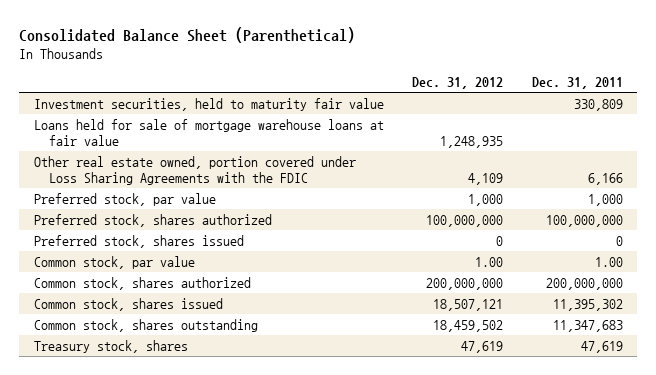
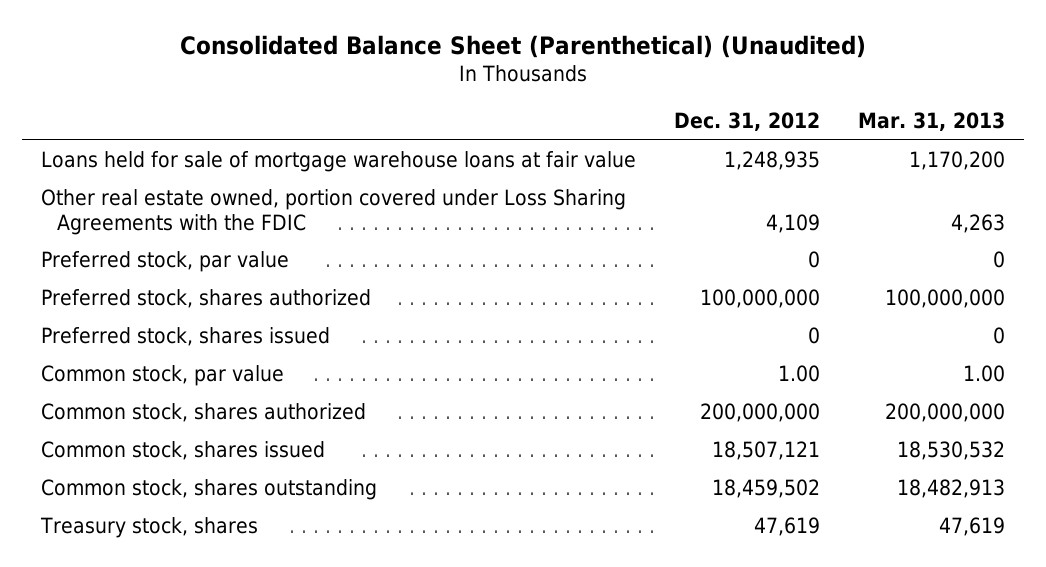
[19,27,356,44] Consolidated Balance Sheet (Parenthetical) -> [180,34,867,58] Consolidated Balance Sheet (Parenthetical) (Unaudited)
[531,77,623,90] Dec. 31, 2011 -> none
none -> [857,112,1005,132] Mar. 31, 2013
[33,97,384,111] Investment securities, held to maturity fair value -> none
[468,193,504,206] 1,000 -> [808,251,821,269] 0

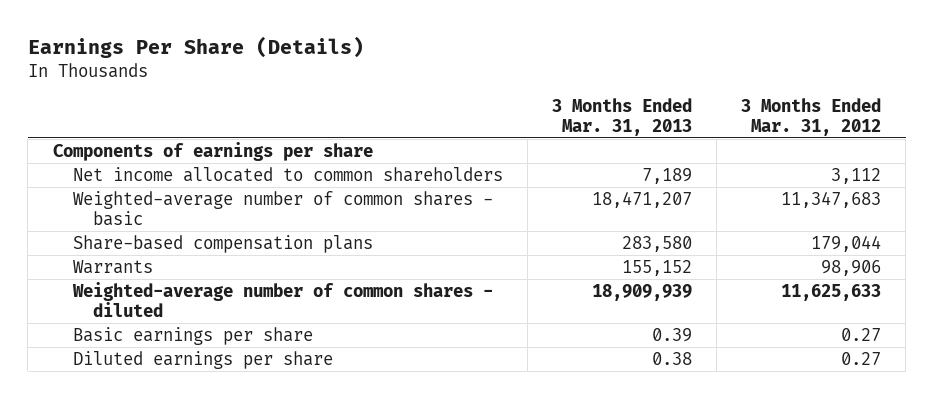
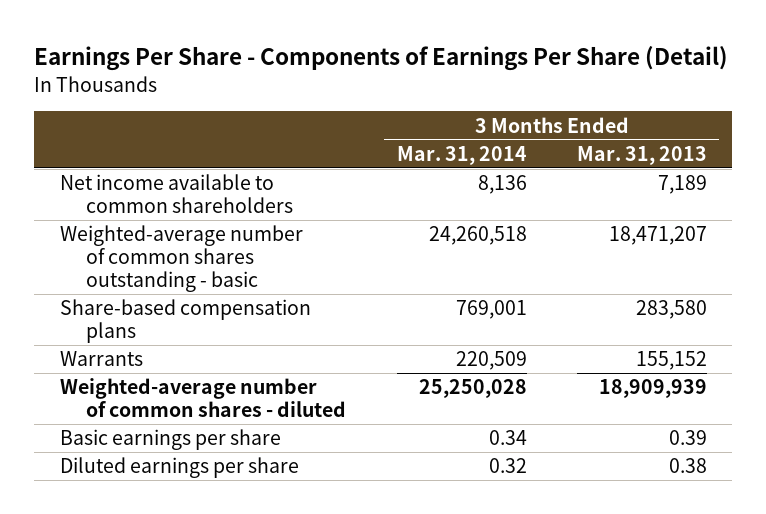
[27,36,364,59] Earnings Per Share (Details) -> [34,45,729,71] Earnings Per Share - Components of Earnings Per Share (Detail)
[741,97,882,136] 3 Months Ended Mar. 31, 2012 -> none
none -> [396,145,527,165] Mar. 31, 2014
[52,141,373,161] Components of earnings per share -> none
[72,166,503,182] Net income allocated to common shareholders -> [59,174,294,214] Net income available to common shareholders
[72,190,493,226] Weighted-average number of common shares - basic -> [59,225,303,292] Weighted-average number of common shares outstanding - basic

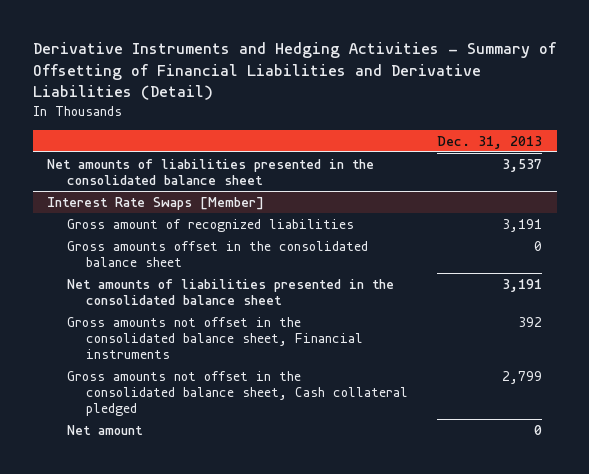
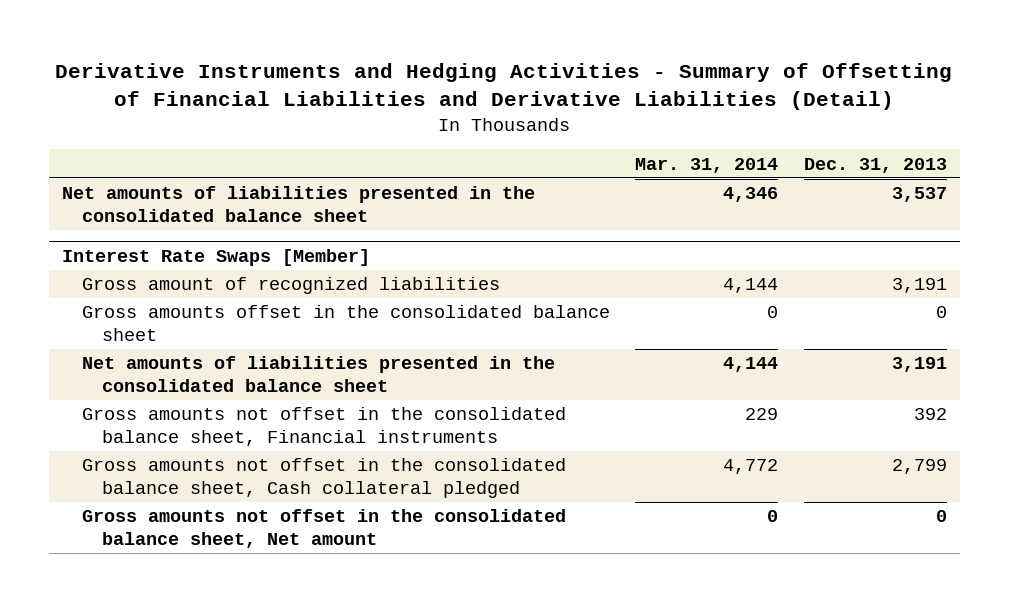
none -> [635,157,779,173] Mar. 31, 2014
[66,424,143,435] Net amount -> [81,509,566,549] Gross amounts not offset in the consolidated balance sheet, Net amount

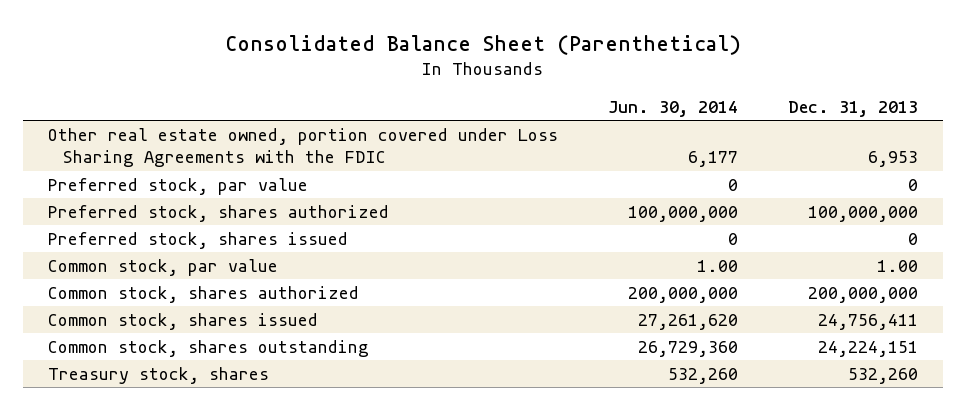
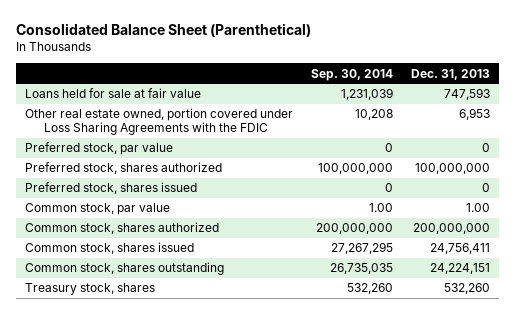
[607,100,738,117] Jun. 30, 2014 -> none
none -> [310,68,393,81] Sep. 30, 2014
none -> [25,88,202,99] Loans held for sale at fair value

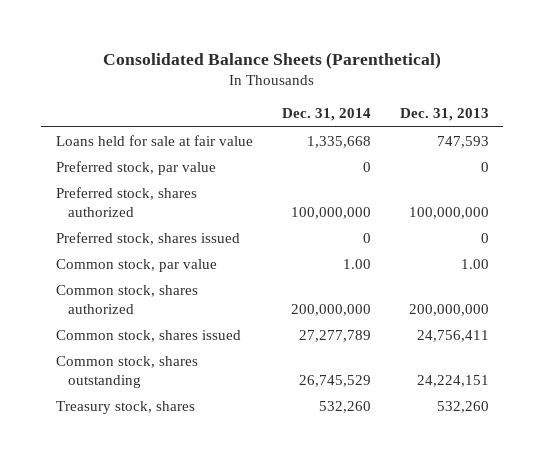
[16,22,312,37] Consolidated Balance Sheet (Parenthetical) -> [103,51,442,69] Consolidated Balance Sheets (Parenthetical)
[310,68,393,81] Sep. 30, 2014 -> none
none -> [281,108,371,122] Dec. 31, 2014
[25,108,294,136] Other real estate owned, portion covered under Loss Sharing Agreements with the FDIC -> none

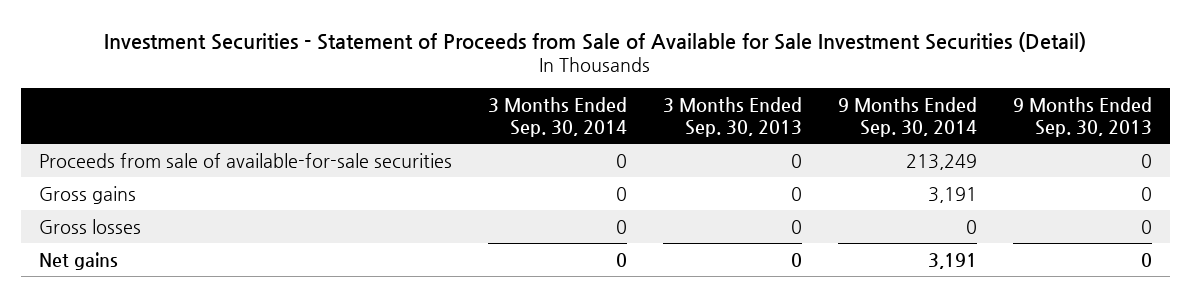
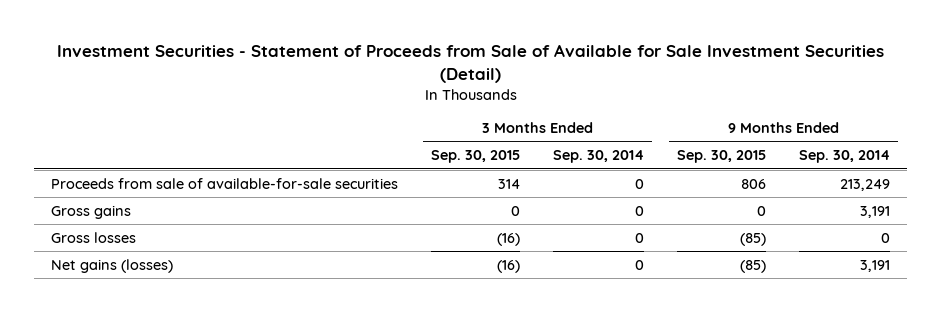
[662,96,802,138] 3 Months Ended Sep. 30, 2013 -> none
[1012,96,1152,138] 9 Months Ended Sep. 30, 2013 -> none
none -> [431,150,521,164] Sep. 30, 2015
none -> [677,150,767,164] Sep. 30, 2015
[38,251,118,270] Net gains -> [51,258,174,273] Net gains (losses)

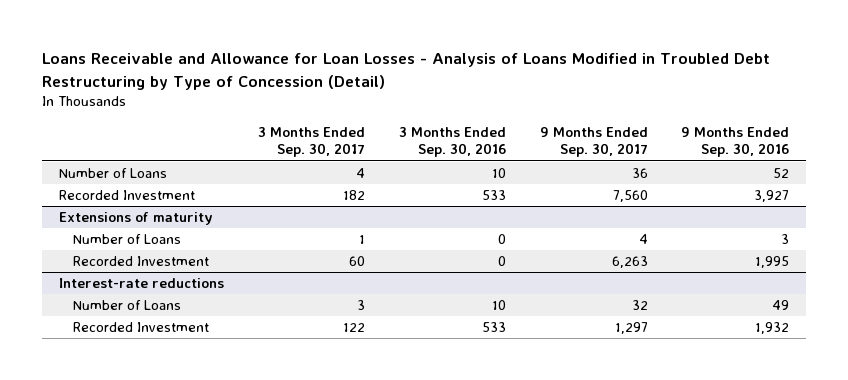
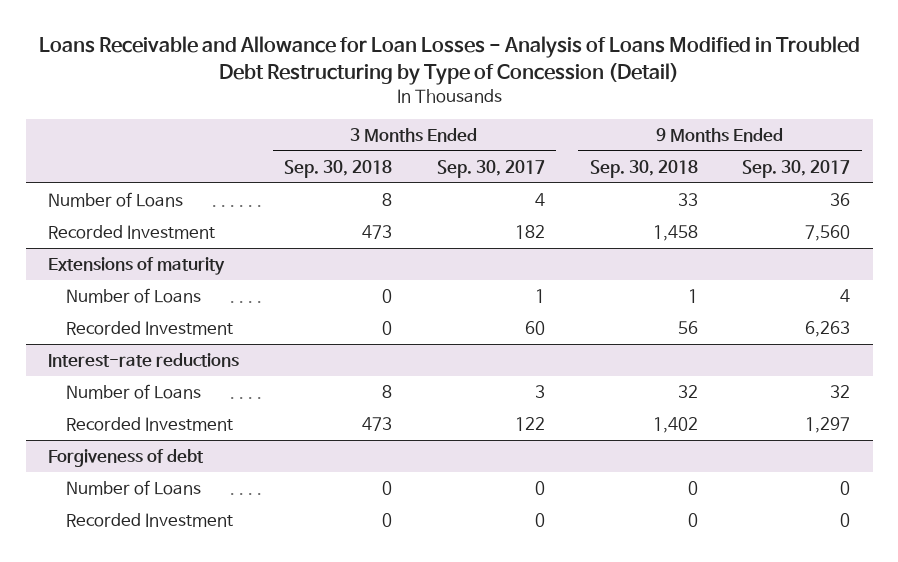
[398,126,506,158] 3 Months Ended Sep. 30, 2016 -> none
[681,126,790,158] 9 Months Ended Sep. 30, 2016 -> none
none -> [283,160,392,179] Sep. 30, 2018
none -> [589,160,698,179] Sep. 30, 2018
none -> [48,449,205,468] Forgiveness of debt
none -> [65,480,201,496] Number of Loans
none -> [65,513,233,528] Recorded Investment

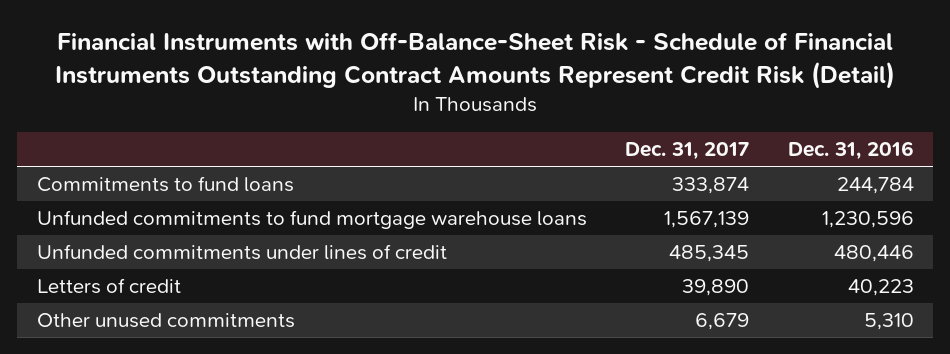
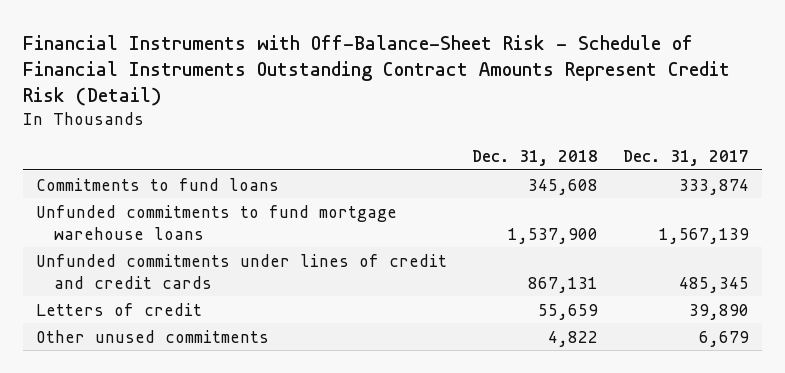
[787,141,914,161] Dec. 31, 2016 -> none
none -> [471,149,598,166] Dec. 31, 2018
[36,244,447,261] Unfunded commitments under lines of credit -> [35,253,447,289] Unfunded commitments under lines of credit and credit cards

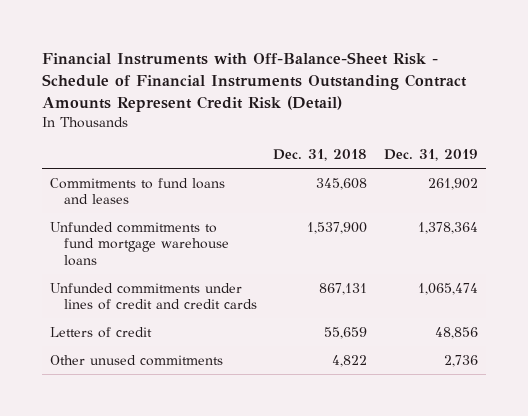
[623,149,750,166] Dec. 31, 2017 -> none
none -> [384,149,479,162] Dec. 31, 2019
[35,177,279,191] Commitments to fund loans -> [50,177,226,205] Commitments to fund loans and leases

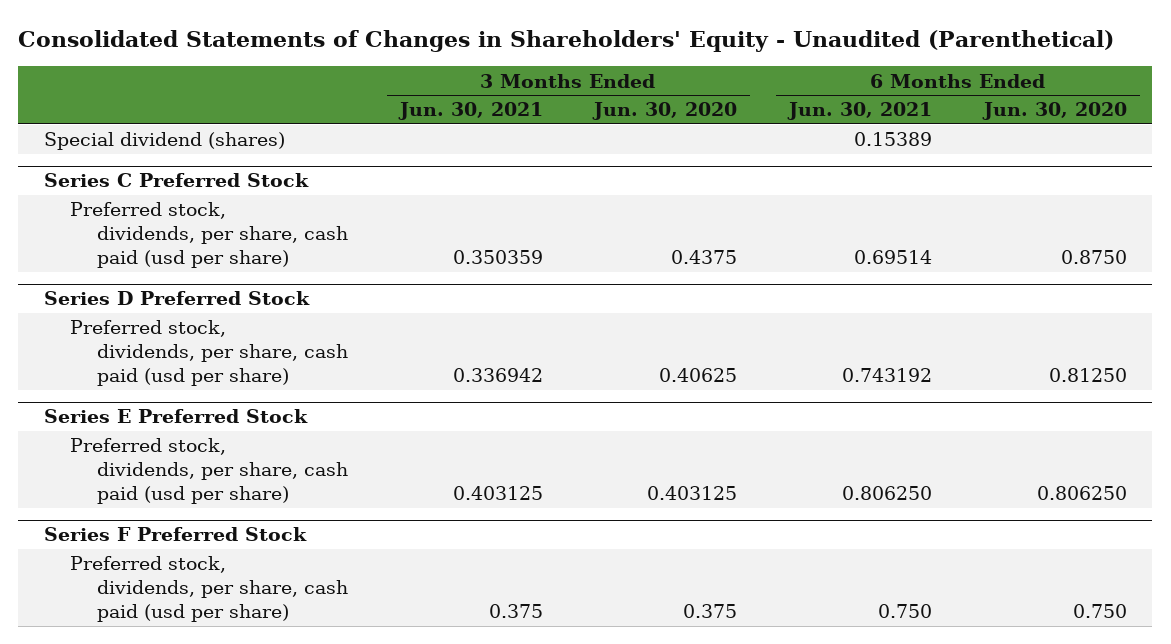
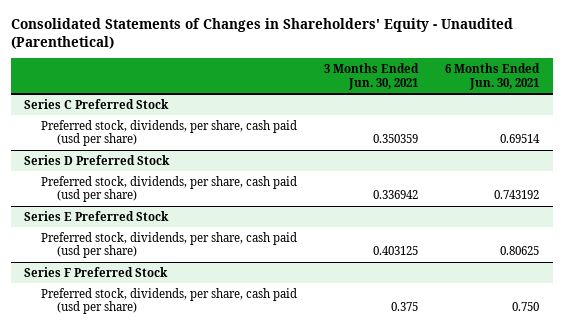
[592,102,738,121] Jun. 30, 2020 -> none
[981,102,1127,121] Jun. 30, 2020 -> none
[44,132,286,151] Special dividend (shares) -> none
[841,486,932,501] 0.806250 -> [500,246,540,256] 0.80625

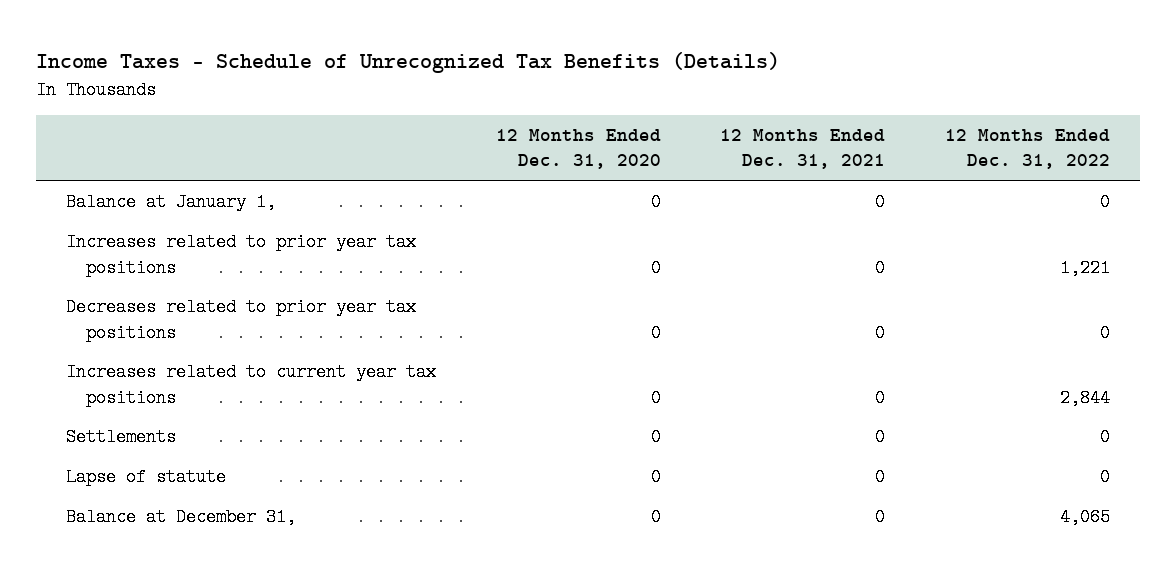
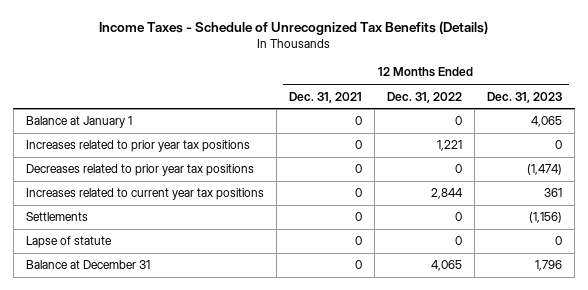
[495,128,661,170] 12 Months Ended Dec. 31, 2020 -> none
none -> [487,91,563,103] Dec. 31, 2023
[66,192,277,211] Balance at January 1, -> [25,116,132,129] Balance at January 1
[66,507,297,526] Balance at December 31, -> [25,260,150,270] Balance at December 31

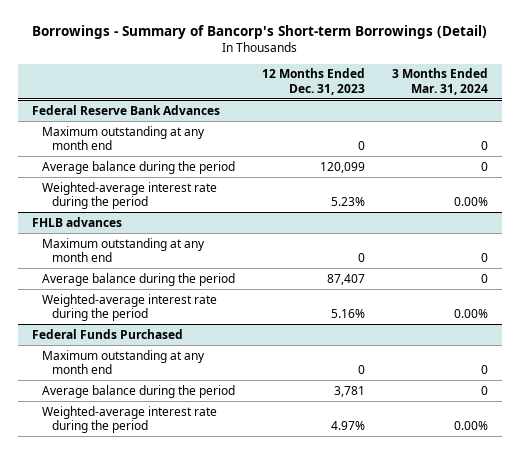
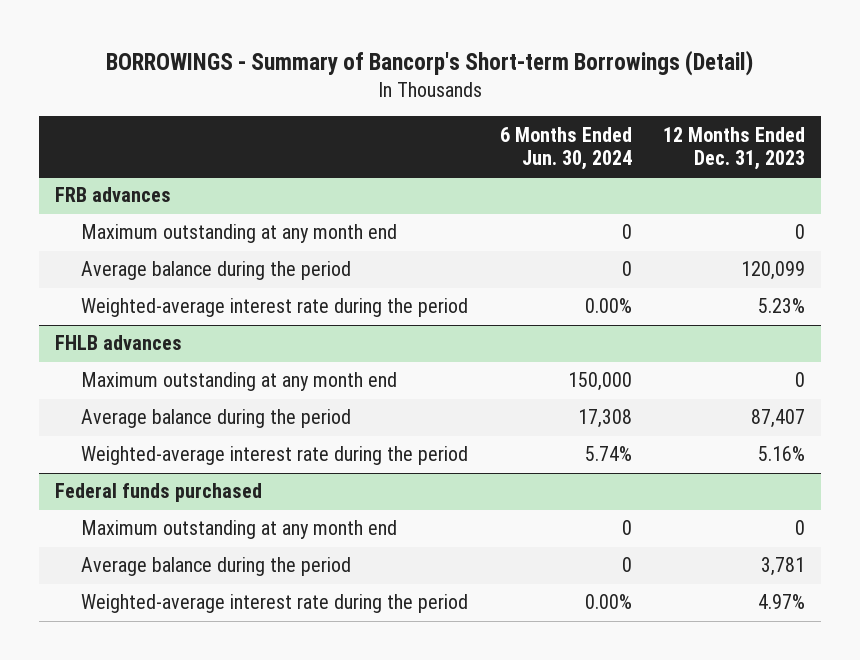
[31,25,487,40] Borrowings - Summary of Bancorp's Short-term Borrowings (Detail) -> [106,49,754,76] BORROWINGS - Summary of Bancorp's Short-term Borrowings (Detail)
[392,68,489,95] 3 Months Ended Mar. 31, 2024 -> none
none -> [499,126,632,170] 6 Months Ended Jun. 30, 2024
[31,104,220,115] Federal Reserve Bank Advances -> [54,187,171,203] FRB advances
[31,328,183,339] Federal Funds Purchased -> [54,483,262,503] Federal funds purchased

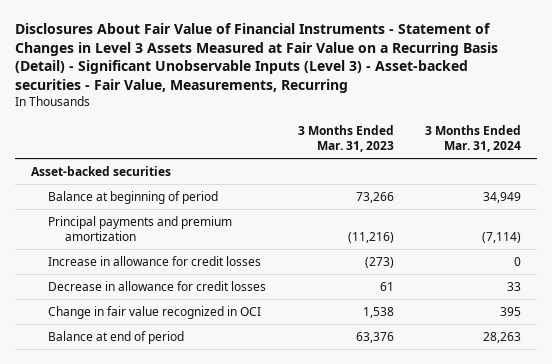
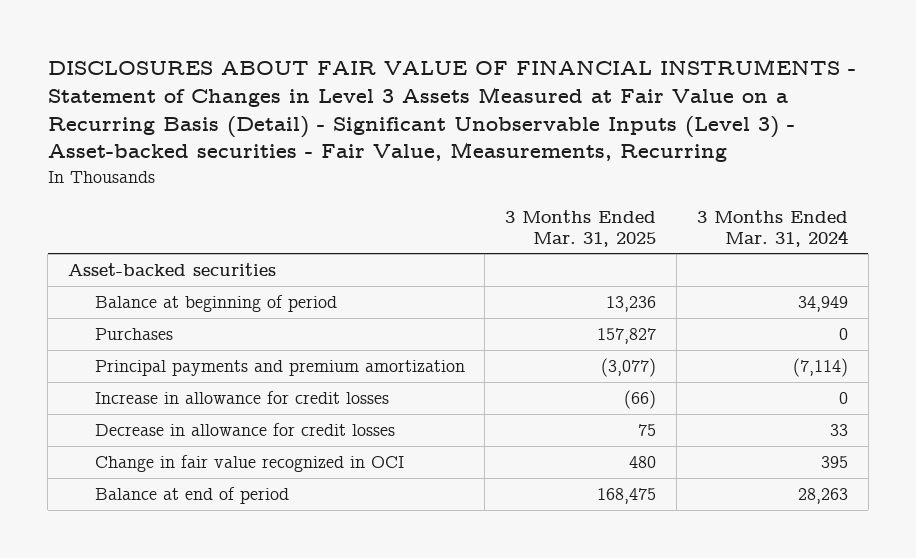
[15,22,499,93] Disclosures About Fair Value of Financial Instruments - Statement of Changes in Level 3 Assets Measured at Fair Value on a Recurring Basis (Detail) - Significant Unobservable Inputs (Level 3) - Asset-backed securities - Fair Value, Measurements, Recurring -> [47,59,856,163] DISCLOSURES ABOUT FAIR VALUE OF FINANCIAL INSTRUMENTS - Statement of Changes in Level 3 Assets Measured at Fair Value on a Recurring Basis (Detail) - Significant Unobservable Inputs (Level 3) - Asset-backed securities - Fair Value, Measurements, Recurring
[297,124,394,153] 3 Months Ended Mar. 31, 2023 -> none
none -> [505,209,657,247] 3 Months Ended Mar. 31, 2025
none -> [94,328,173,341] Purchases

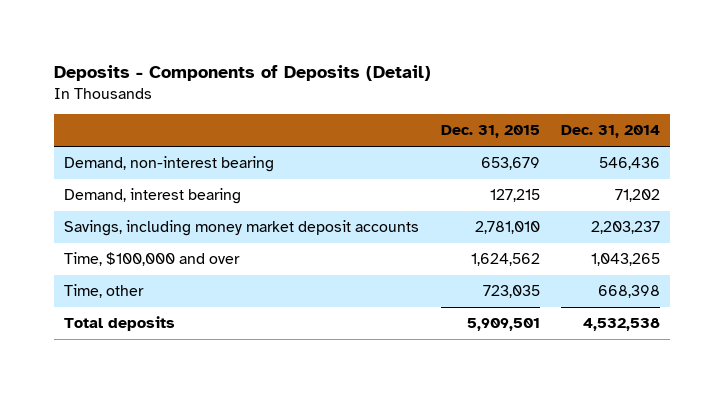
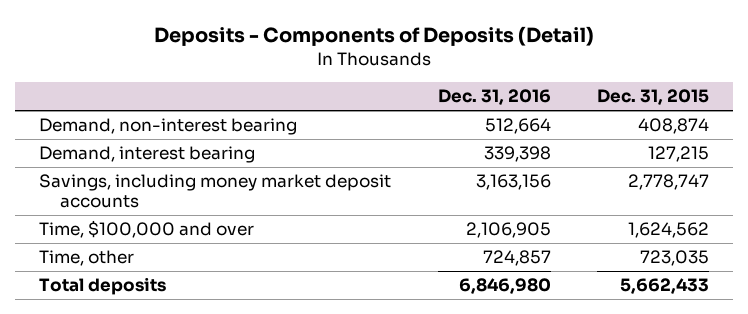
[560,125,660,139] Dec. 31, 2014 -> none
none -> [437,89,551,106] Dec. 31, 2016
[480,157,540,171] 653,679 -> [638,118,710,135] 408,874
[474,221,540,235] 2,781,010 -> [628,174,710,191] 2,778,747
[466,318,540,332] 5,909,501 -> [620,278,710,295] 5,662,433

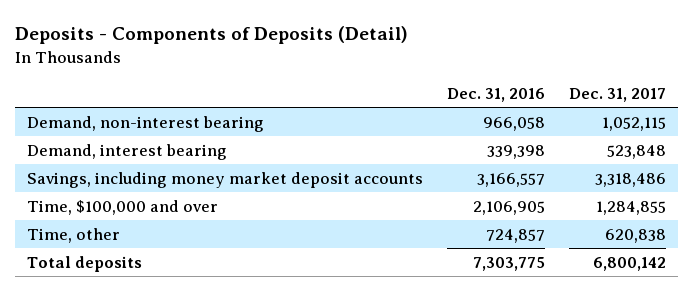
[597,89,710,106] Dec. 31, 2015 -> none
none -> [568,87,666,102] Dec. 31, 2017
[484,118,551,135] 512,664 -> [482,116,545,131] 966,058
[475,174,551,191] 3,163,156 -> [476,172,545,187] 3,166,557
[458,278,551,295] 6,846,980 -> [472,256,545,271] 7,303,775

